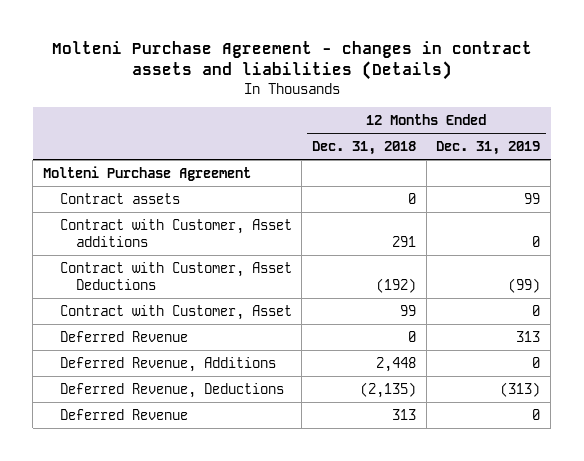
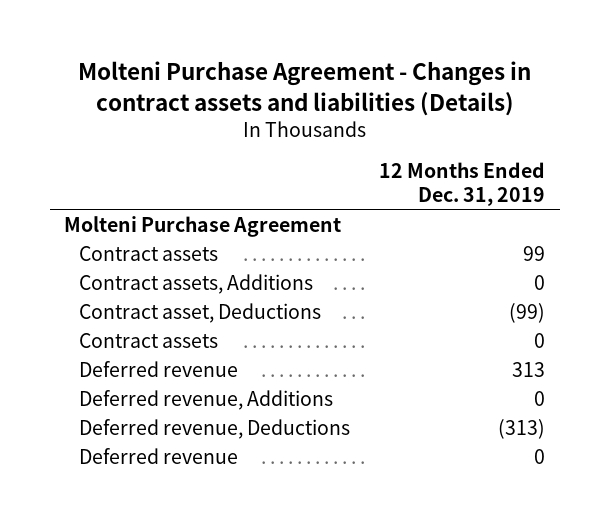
[51,41,532,81] Molteni Purchase Agreement - changes in contract assets and liabilities (Details) -> [77,61,531,116] Molteni Purchase Agreement - Changes in contract assets and liabilities (Details)
[311,140,416,155] Dec. 31, 2018 -> none
[59,218,292,248] Contract with Customer, Asset additions -> [79,273,314,294] Contract assets, Additions
[59,261,292,291] Contract with Customer, Asset Deductions -> [79,302,322,323] Contract asset, Deductions
[59,304,292,320] Contract with Customer, Asset -> [79,332,219,348] Contract assets
[59,330,188,342] Deferred Revenue -> [79,360,239,377] Deferred revenue
[59,356,276,372] Deferred Revenue, Additions -> [79,389,334,410] Deferred revenue, Additions
[59,382,284,398] Deferred Revenue, Deductions -> [79,418,351,439] Deferred revenue, Deductions
[59,408,188,420] Deferred Revenue -> [79,447,239,464] Deferred revenue

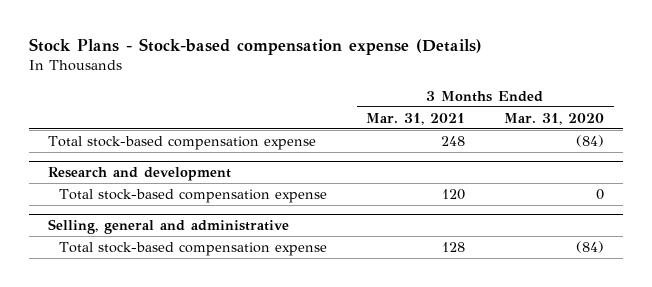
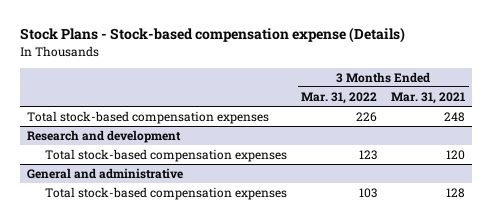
[503,112,604,125] Mar. 31, 2020 -> none
none -> [301,91,378,104] Mar. 31, 2022
[47,135,316,150] Total stock-based compensation expense -> [27,111,270,125] Total stock-based compensation expenses
[59,188,328,203] Total stock-based compensation expense -> [45,149,288,163] Total stock-based compensation expenses
[47,218,289,234] Selling, general and administrative -> [27,168,184,180] General and administrative
[59,241,328,256] Total stock-based compensation expense -> [45,187,288,201] Total stock-based compensation expenses

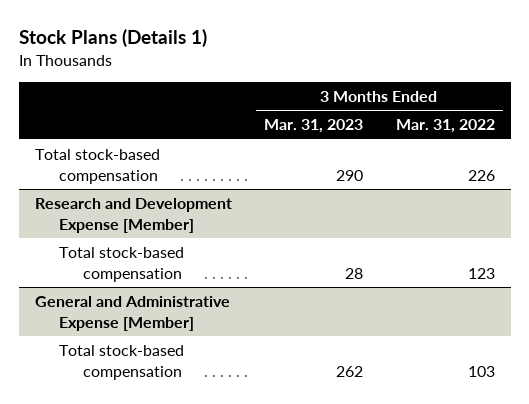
[20,27,406,44] Stock Plans - Stock-based compensation expense (Details) -> [18,28,207,47] Stock Plans (Details 1)
[391,91,466,104] Mar. 31, 2021 -> none
none -> [264,119,364,134] Mar. 31, 2023
[27,111,270,125] Total stock-based compensation expenses -> [34,149,160,184] Total stock-based compensation
[27,130,182,144] Research and development -> [34,198,232,233] Research and Development Expense [Member]
[45,149,288,163] Total stock-based compensation expenses -> [58,247,184,282] Total stock-based compensation
[27,168,184,180] General and administrative -> [34,296,230,331] General and Administrative Expense [Member]
[45,187,288,201] Total stock-based compensation expenses -> [58,345,184,380] Total stock-based compensation

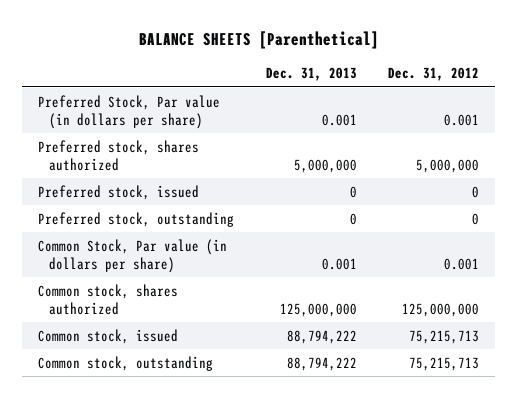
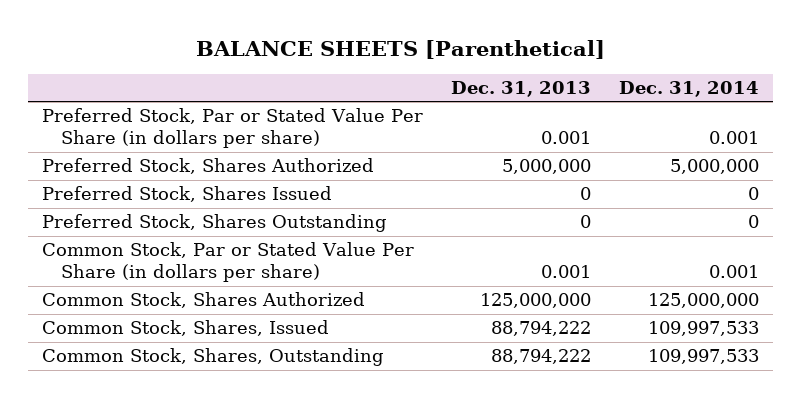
[388,67,480,82] Dec. 31, 2012 -> none
none -> [618,80,759,97] Dec. 31, 2014
[37,94,220,129] Preferred Stock, Par value (in dollars per share) -> [42,108,424,149] Preferred Stock, Par or Stated Value Per Share (in dollars per share)
[37,139,199,171] Preferred stock, shares authorized -> [42,158,375,175] Preferred Stock, Shares Authorized
[37,184,199,200] Preferred stock, issued -> [42,186,333,203] Preferred Stock, Shares Issued
[37,211,234,227] Preferred stock, outstanding -> [42,214,388,233] Preferred Stock, Shares Outstanding
[37,238,227,273] Common Stock, Par value (in dollars per share) -> [42,242,415,283] Common Stock, Par or Stated Value Per Share (in dollars per share)
[37,283,178,315] Common stock, shares authorized -> [42,292,366,309] Common Stock, Shares Authorized
[37,328,178,344] Common stock, issued -> [42,320,330,337] Common Stock, Shares, Issued
[37,355,213,371] Common stock, outstanding -> [42,348,385,367] Common Stock, Shares, Outstanding

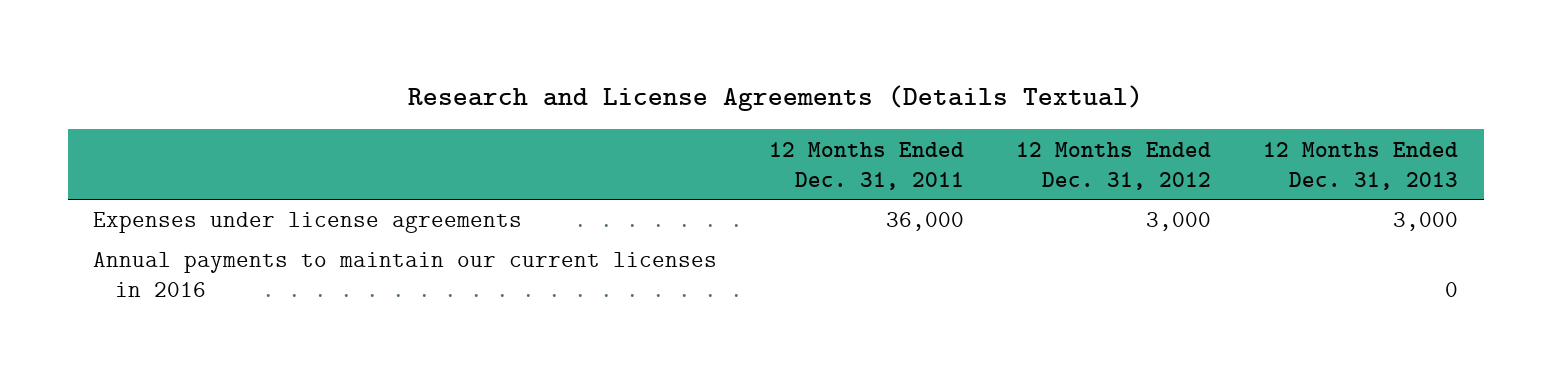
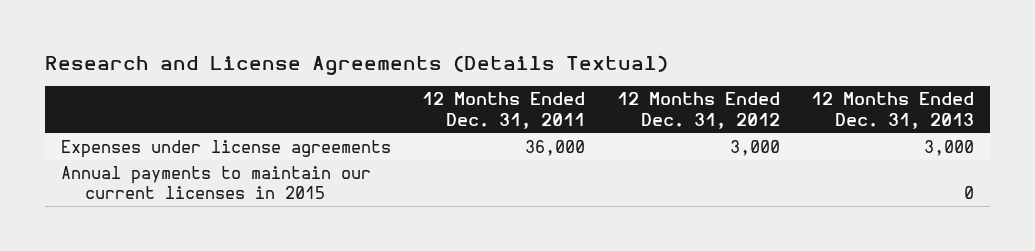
[93,252,718,298] Annual payments to maintain our current licenses in 2016 -> [60,166,371,200] Annual payments to maintain our current licenses in 2015

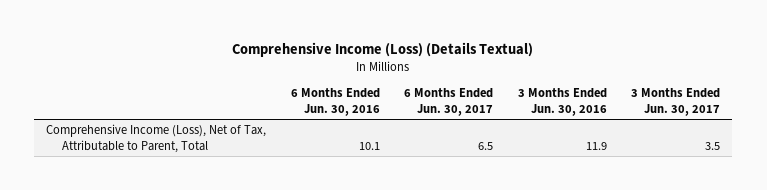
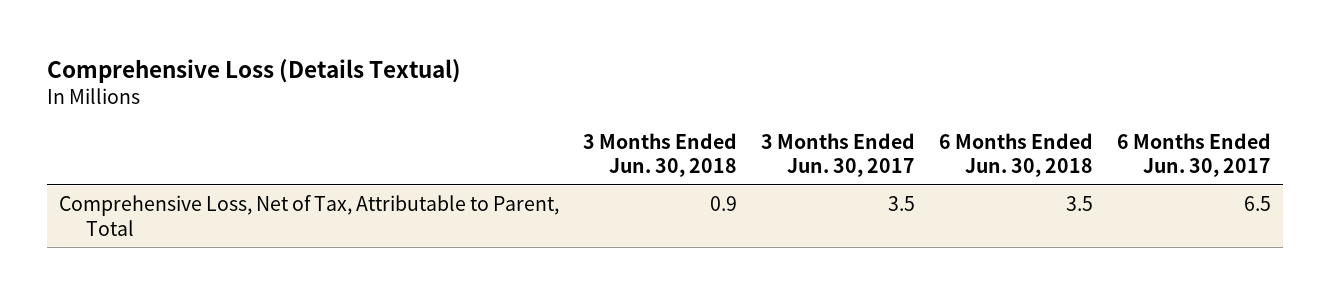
[232,41,534,57] Comprehensive Income (Loss) (Details Textual) -> [47,58,462,83] Comprehensive Loss (Details Textual)
[290,88,380,116] 6 Months Ended Jun. 30, 2016 -> none
[517,88,607,116] 3 Months Ended Jun. 30, 2016 -> none
none -> [583,132,738,178] 3 Months Ended Jun. 30, 2018
none -> [939,132,1094,178] 6 Months Ended Jun. 30, 2018
[46,124,267,153] Comprehensive Income (Loss), Net of Tax, Attributable to Parent, Total -> [59,195,560,237] Comprehensive Loss, Net of Tax, Attributable to Parent, Total

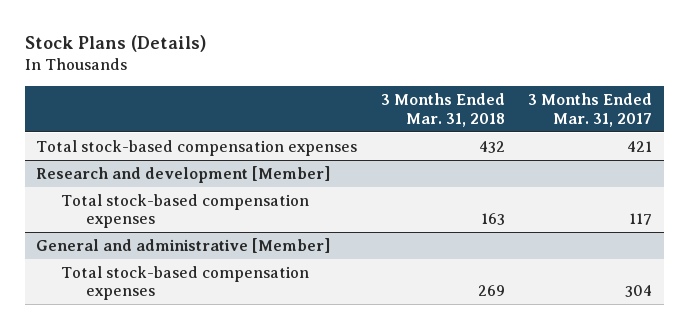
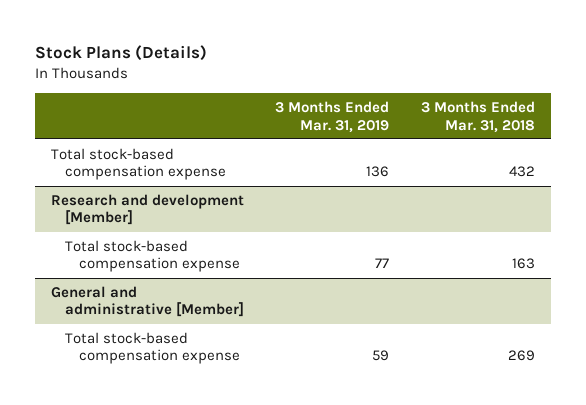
[528,93,653,127] 3 Months Ended Mar. 31, 2017 -> none
none -> [275,100,390,133] 3 Months Ended Mar. 31, 2019
[36,139,358,156] Total stock-based compensation expenses -> [50,147,227,181] Total stock-based compensation expense
[61,193,310,229] Total stock-based compensation expenses -> [65,239,241,273] Total stock-based compensation expense
[61,265,310,301] Total stock-based compensation expenses -> [65,331,241,365] Total stock-based compensation expense

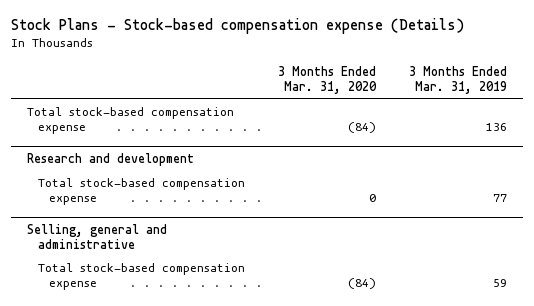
[35,45,208,62] Stock Plans (Details) -> [11,18,465,35] Stock Plans - Stock-based compensation expense (Details)
[420,100,535,133] 3 Months Ended Mar. 31, 2018 -> none
none -> [278,65,378,94] 3 Months Ended Mar. 31, 2020
[50,193,244,226] Research and development [Member] -> [27,152,195,166] Research and development
[50,285,245,318] General and administrative [Member] -> [27,223,168,249] Selling, general and administrative

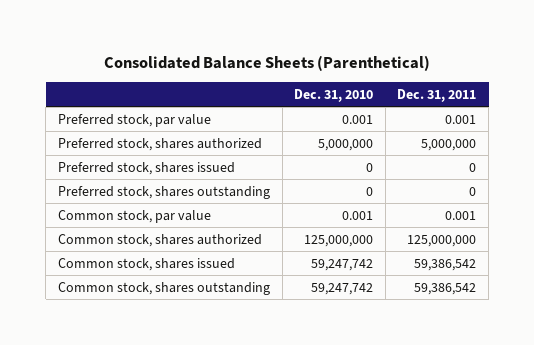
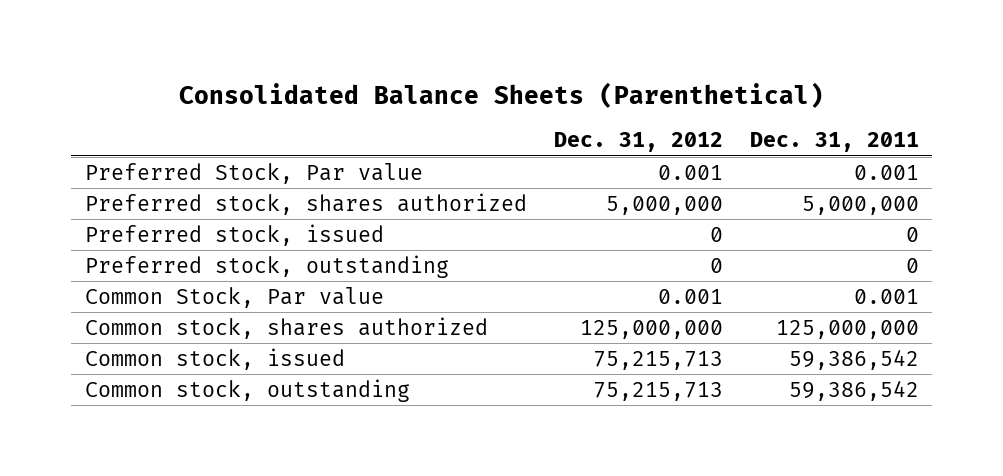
[294,88,374,102] Dec. 31, 2010 -> none
none -> [553,132,723,153] Dec. 31, 2012
[58,113,212,127] Preferred stock, par value -> [84,162,423,184] Preferred Stock, Par value
[58,161,236,175] Preferred stock, shares issued -> [84,223,384,246] Preferred stock, issued
[58,185,271,199] Preferred stock, shares outstanding -> [84,254,449,278] Preferred stock, outstanding
[58,209,212,223] Common stock, par value -> [84,286,384,308] Common Stock, Par value
[58,257,236,271] Common stock, shares issued -> [84,347,345,370] Common stock, issued
[58,281,271,295] Common stock, shares outstanding -> [84,378,410,402] Common stock, outstanding

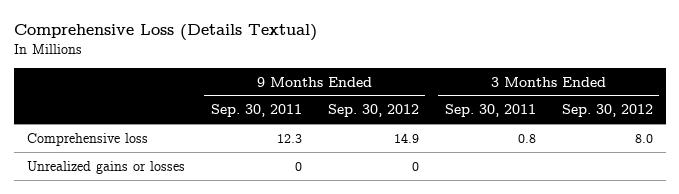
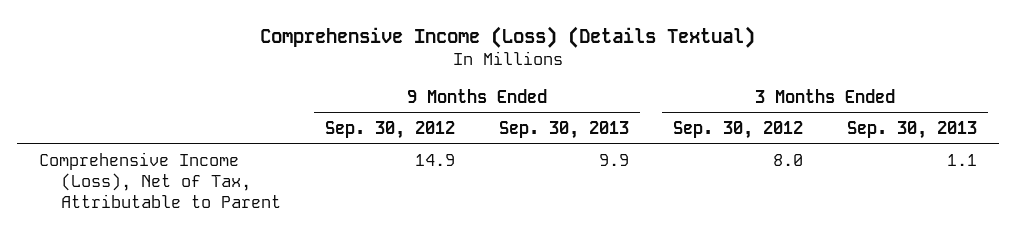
[13,24,317,42] Comprehensive Loss (Details Textual) -> [260,26,756,49] Comprehensive Income (Loss) (Details Textual)
[210,104,302,118] Sep. 30, 2011 -> none
[444,104,536,118] Sep. 30, 2011 -> none
none -> [499,120,630,139] Sep. 30, 2013
none -> [847,120,978,139] Sep. 30, 2013
[26,160,185,174] Unrealized gains or losses -> none
[26,132,148,146] Comprehensive loss -> [39,152,282,208] Comprehensive Income (Loss), Net of Tax, Attributable to Parent

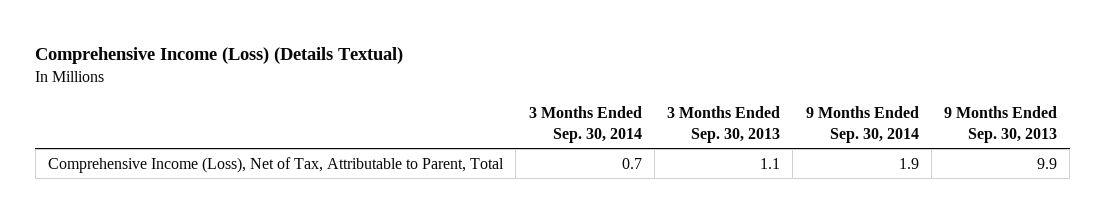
[325,120,456,139] Sep. 30, 2012 -> none
[673,120,804,139] Sep. 30, 2012 -> none
none -> [528,106,642,143] 3 Months Ended Sep. 30, 2014
none -> [805,106,919,143] 9 Months Ended Sep. 30, 2014
[39,152,282,208] Comprehensive Income (Loss), Net of Tax, Attributable to Parent -> [48,156,505,173] Comprehensive Income (Loss), Net of Tax, Attributable to Parent, Total

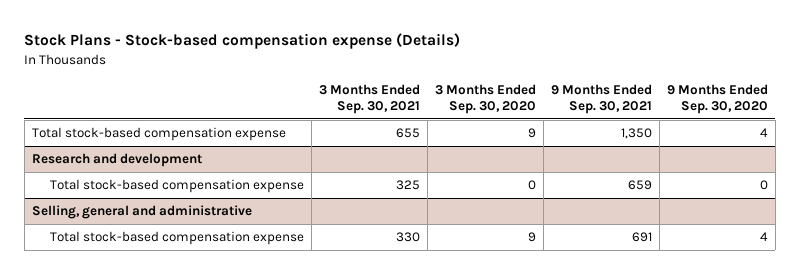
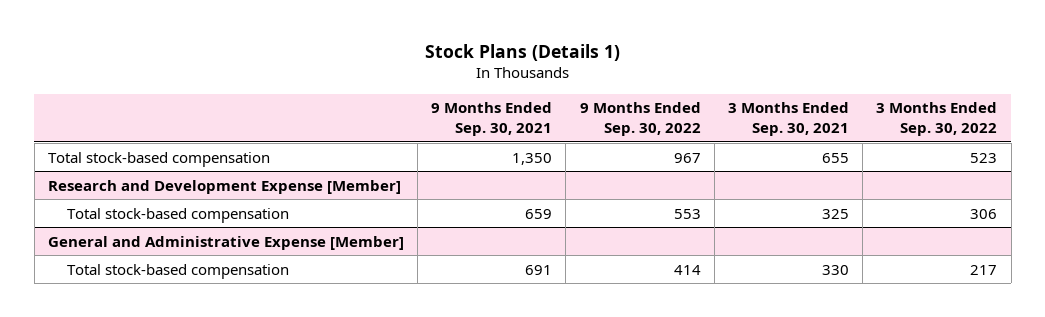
[24,33,461,50] Stock Plans - Stock-based compensation expense (Details) -> [424,43,620,61] Stock Plans (Details 1)
[434,83,536,115] 3 Months Ended Sep. 30, 2020 -> none
[666,83,768,115] 9 Months Ended Sep. 30, 2020 -> none
none -> [579,102,701,136] 9 Months Ended Sep. 30, 2022
none -> [876,102,998,136] 3 Months Ended Sep. 30, 2022
[31,127,286,142] Total stock-based compensation expense -> [47,151,270,167] Total stock-based compensation
[31,153,202,168] Research and development -> [47,179,401,194] Research and Development Expense [Member]
[49,179,304,194] Total stock-based compensation expense -> [67,207,290,223] Total stock-based compensation
[31,205,252,220] Selling, general and administrative -> [47,235,404,250] General and Administrative Expense [Member]
[49,231,304,246] Total stock-based compensation expense -> [67,263,290,279] Total stock-based compensation

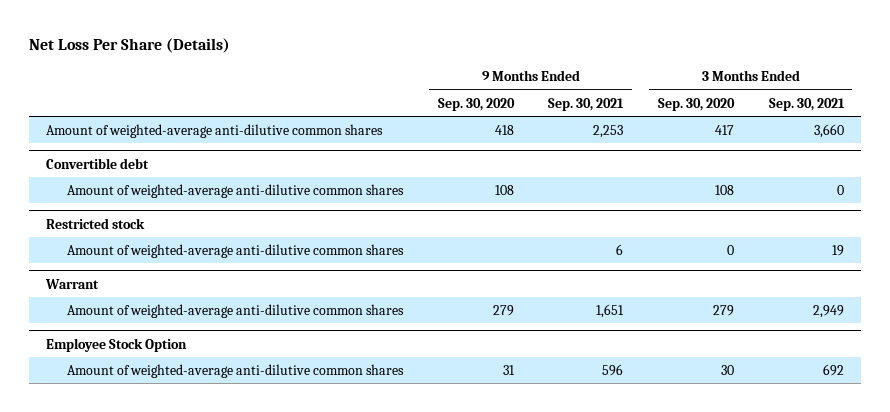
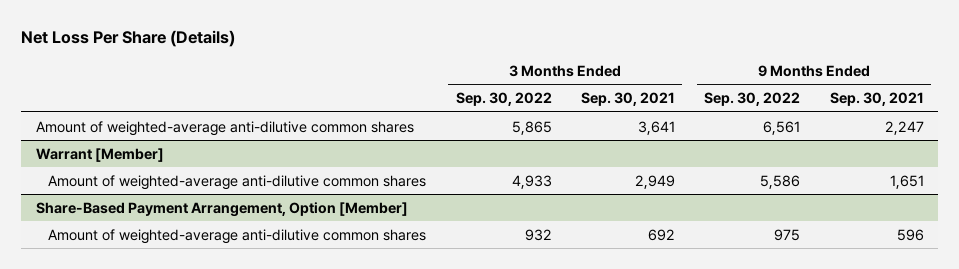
[437,97,515,111] Sep. 30, 2020 -> none
[657,97,735,111] Sep. 30, 2020 -> none
none -> [455,92,552,107] Sep. 30, 2022
none -> [704,92,801,107] Sep. 30, 2022
[46,157,150,169] Convertible debt -> none
[67,183,405,198] Amount of weighted-average anti-dilutive common shares -> none
[46,217,146,229] Restricted stock -> none
[67,243,405,258] Amount of weighted-average anti-dilutive common shares -> none
[593,124,624,138] 2,253 -> [884,120,924,135] 2,247
[813,123,844,138] 3,660 -> [637,120,675,135] 3,641
[45,278,100,289] Warrant -> [35,147,164,162] Warrant [Member]
[46,337,188,352] Employee Stock Option -> [35,201,408,217] Share-Based Payment Arrangement, Option [Member]

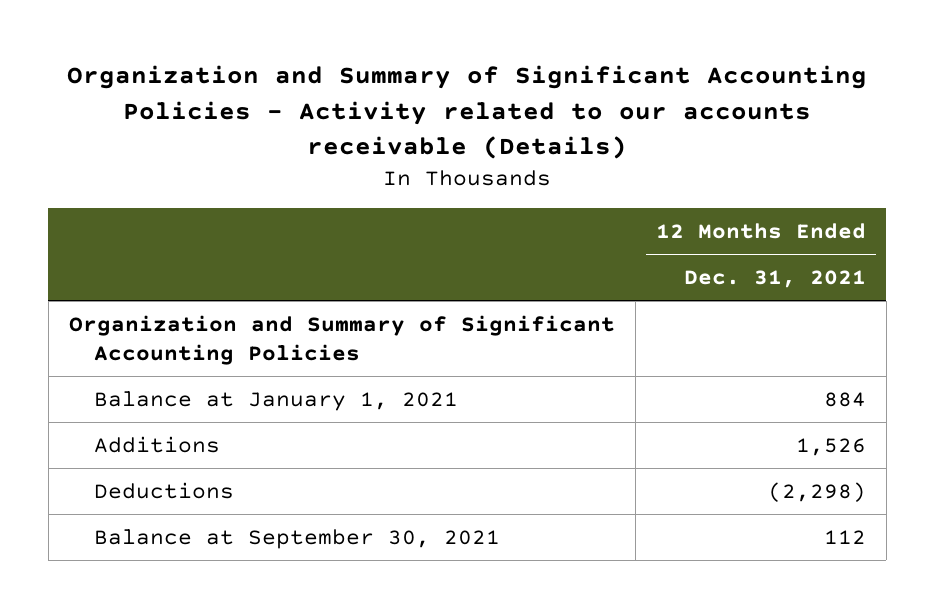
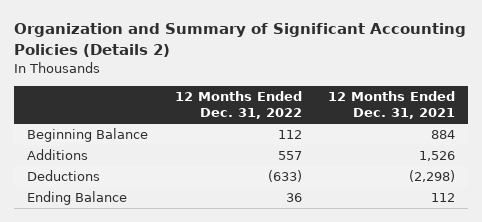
[67,65,868,160] Organization and Summary of Significant Accounting Policies - Activity related to our accounts receivable (Details) -> [13,23,466,57] Organization and Summary of Significant Accounting Policies (Details 2)
none -> [174,91,302,120] 12 Months Ended Dec. 31, 2022
[68,314,615,365] Organization and Summary of Significant Accounting Policies -> none
[93,390,458,411] Balance at January 1, 2021 -> [27,128,149,143] Beginning Balance
[93,528,500,549] Balance at September 30, 2021 -> [27,191,128,206] Ending Balance

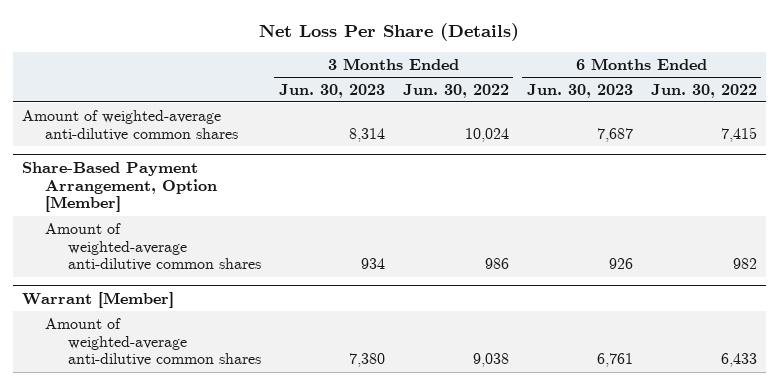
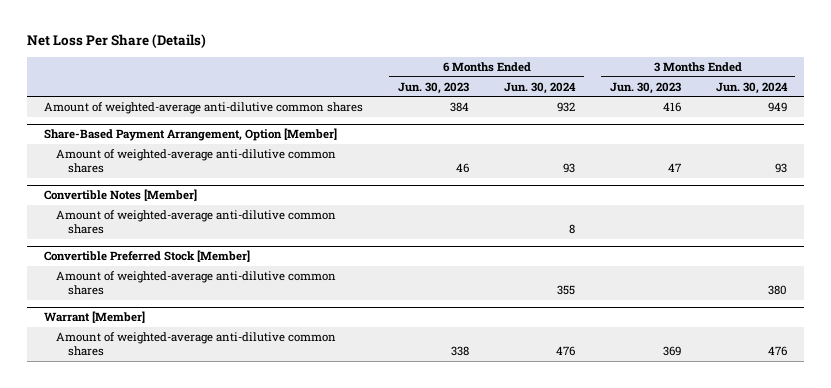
[402,83,509,98] Jun. 30, 2022 -> none
[650,83,757,98] Jun. 30, 2022 -> none
none -> [503,81,576,94] Jun. 30, 2024
none -> [715,81,788,94] Jun. 30, 2024
[348,127,385,142] 8,314 -> [662,102,681,113] 416
[596,127,633,142] 7,687 -> [450,102,470,113] 384
[360,258,385,270] 934 -> [667,163,681,173] 47
[608,258,633,270] 926 -> [456,163,470,174] 46
none -> [44,189,198,202] Convertible Notes [Member]
none -> [56,210,337,235] Amount of weighted-average anti-dilutive common shares
none -> [44,250,251,263] Convertible Preferred Stock [Member]
none -> [56,271,337,296] Amount of weighted-average anti-dilutive common shares
[348,353,385,368] 7,380 -> [662,346,681,357] 369
[596,353,633,368] 6,761 -> [451,346,470,357] 338

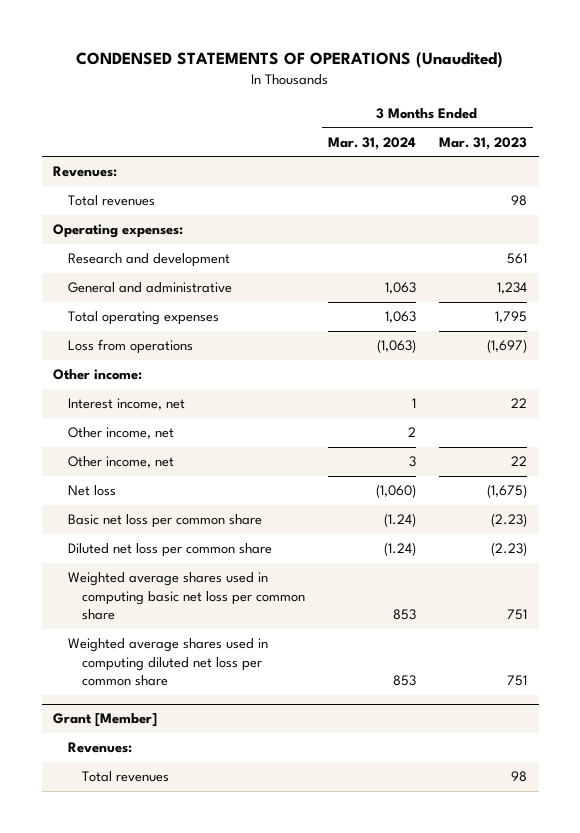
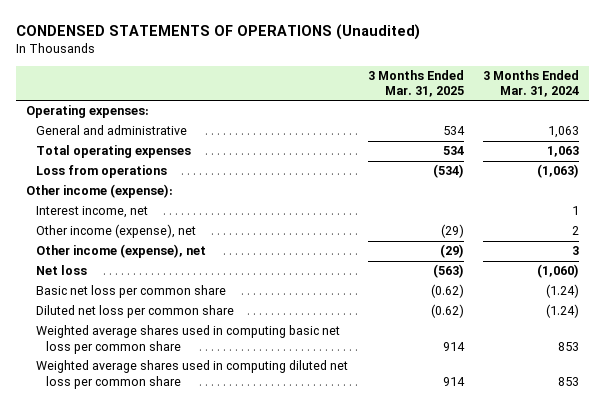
[439,136,528,150] Mar. 31, 2023 -> none
none -> [367,69,464,98] 3 Months Ended Mar. 31, 2025
[53,166,118,178] Revenues: -> none
[67,195,155,207] Total revenues -> none
[67,253,230,268] Research and development -> none
[53,369,143,381] Other income: -> [25,184,173,199] Other income (expense):
[67,427,174,440] Other income, net -> [35,224,196,239] Other income (expense), net
[67,456,174,469] Other income, net -> [35,244,206,259] Other income (expense), net
[53,713,158,728] Grant [Member] -> none
[67,742,132,754] Revenues: -> none
[81,771,169,783] Total revenues -> none

